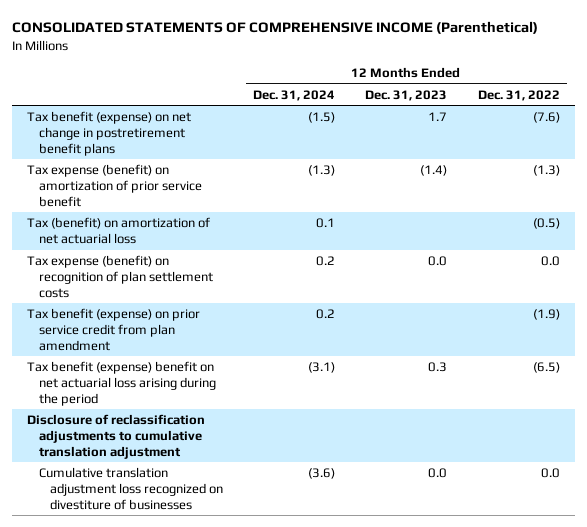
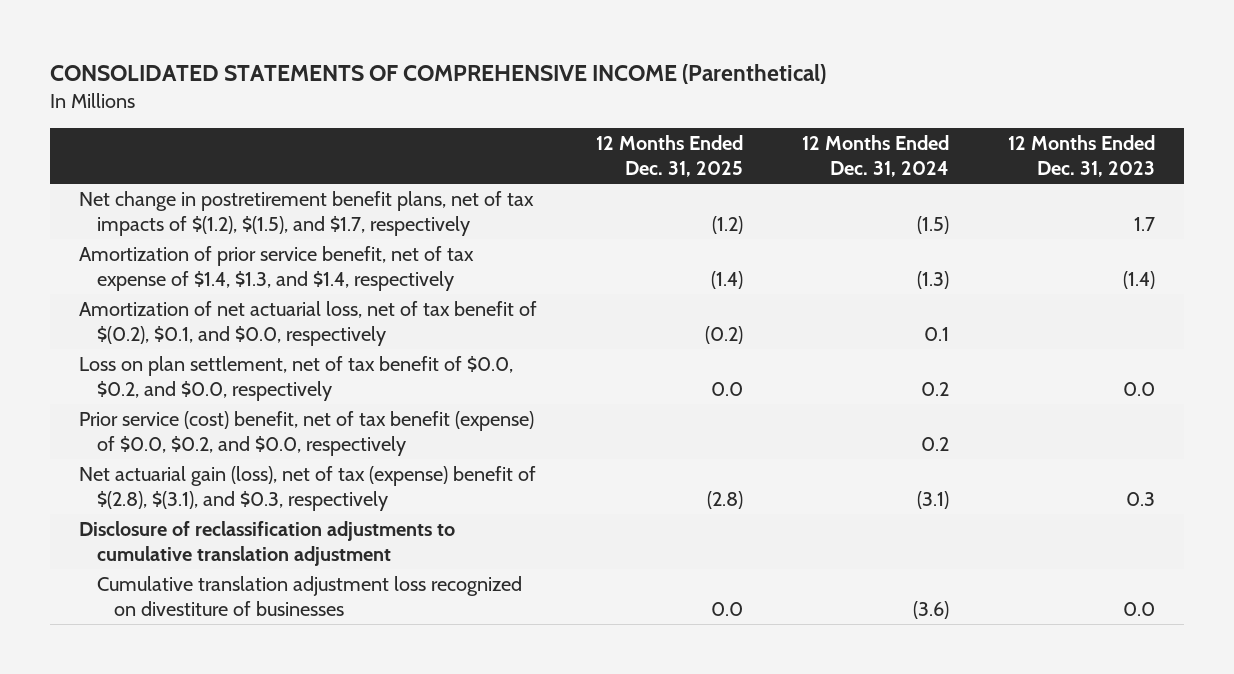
[477,89,560,101] Dec. 31, 2022 -> none
none -> [596,135,744,178] 12 Months Ended Dec. 31, 2025
[27,110,192,156] Tax benefit (expense) on net change in postretirement benefit plans -> [79,191,535,237] Net change in postretirement benefit plans, net of tax impacts of $(1.2), $(1.5), and $1.7, respectively
[27,163,202,207] Tax expense (benefit) on amortization of prior service benefit -> [79,246,475,292] Amortization of prior service benefit, net of tax expense of $1.4, $1.3, and $1.4, respectively
[27,216,211,244] Tax (benefit) on amortization of net actuarial loss -> [79,301,538,347] Amortization of net actuarial loss, net of tax benefit of $(0.2), $0.1, and $0.0, respectively
[27,254,213,298] Tax expense (benefit) on recognition of plan settlement costs -> [79,356,514,402] Loss on plan settlement, net of tax benefit of $0.0, $0.2, and $0.0, respectively
[27,307,201,351] Tax benefit (expense) on prior service credit from plan amendment -> [79,411,535,457] Prior service (cost) benefit, net of tax benefit (expense) of $0.0, $0.2, and $0.0, respectively
[27,360,216,406] Tax benefit (expense) benefit on net actuarial loss arising during the period -> [79,466,537,512] Net actuarial gain (loss), net of tax (expense) benefit of $(2.8), $(3.1), and $0.3, respectively

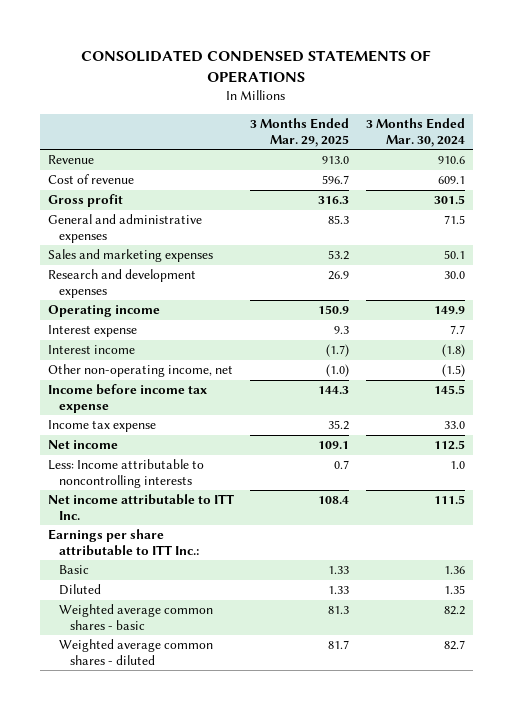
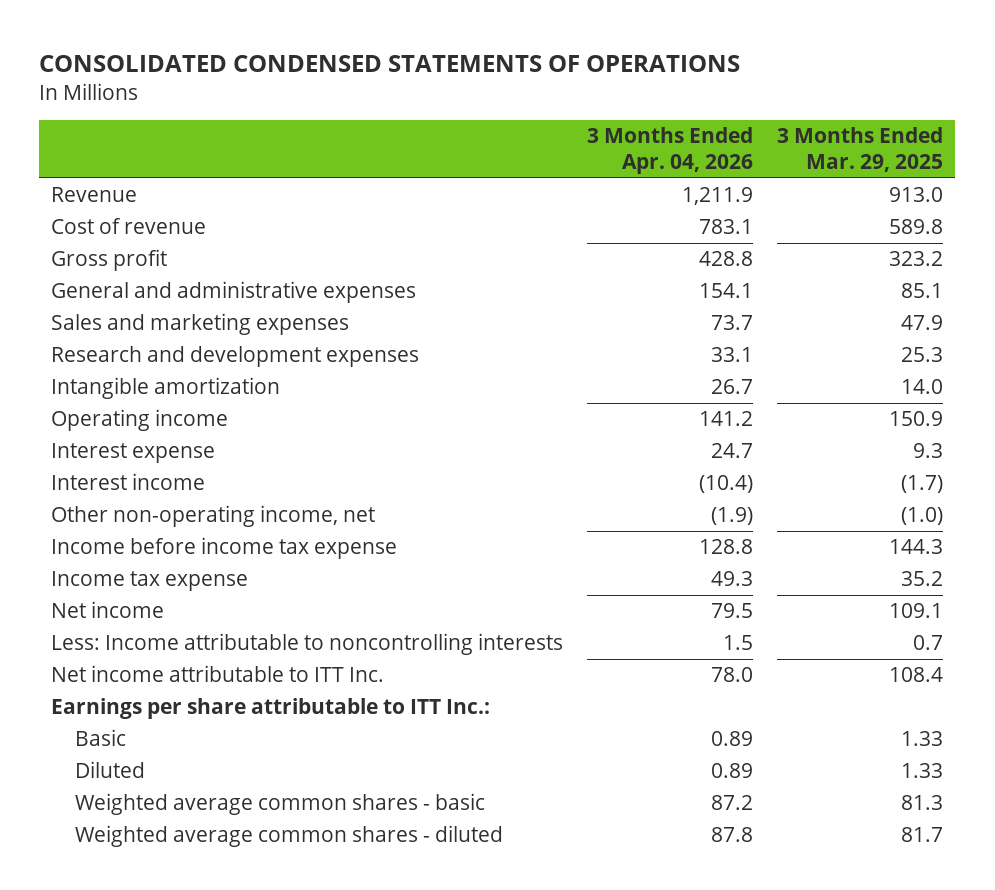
[365,118,465,147] 3 Months Ended Mar. 30, 2024 -> none
none -> [587,127,754,175] 3 Months Ended Apr. 04, 2026
[322,175,350,185] 596.7 -> [889,219,944,235] 589.8
[318,196,350,205] 316.3 -> [889,251,944,267] 323.2
[328,215,350,225] 85.3 -> [901,283,944,299] 85.1
[328,250,350,261] 53.2 -> [901,315,944,331] 47.9
[328,271,350,281] 26.9 -> [901,347,944,363] 25.3
none -> [51,377,281,400] Intangible amortization

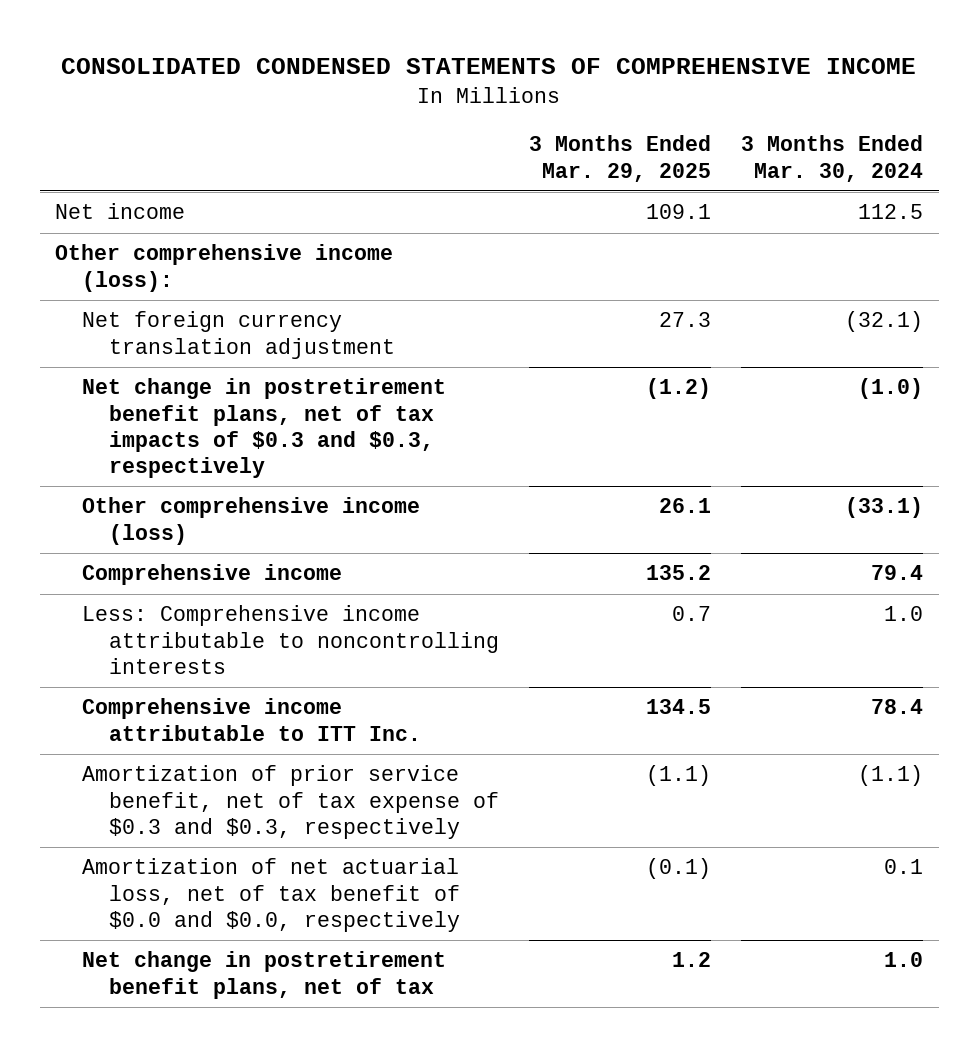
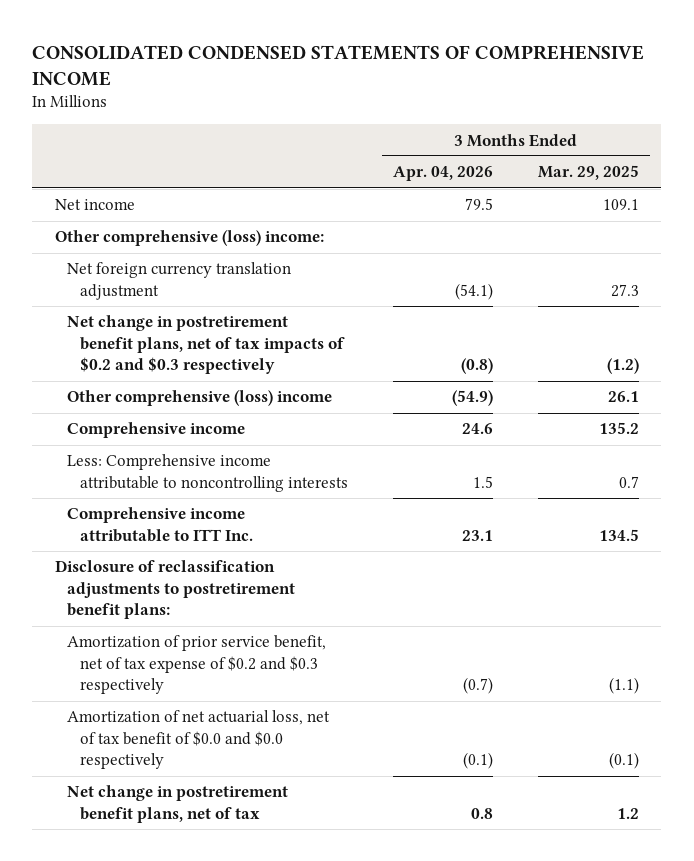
[741,135,924,182] 3 Months Ended Mar. 30, 2024 -> none
none -> [392,166,493,182] Apr. 04, 2026
[55,244,394,292] Other comprehensive income (loss): -> [54,230,324,247] Other comprehensive (loss) income:
[82,378,447,478] Net change in postretirement benefit plans, net of tax impacts of $0.3 and $0.3, respectively -> [67,315,345,375] Net change in postretirement benefit plans, net of tax impacts of $0.2 and $0.3 respectively
[82,497,421,545] Other comprehensive income (loss) -> [67,390,333,407] Other comprehensive (loss) income
none -> [54,560,296,620] Disclosure of reclassification adjustments to postretirement benefit plans:
[82,765,499,839] Amortization of prior service benefit, net of tax expense of $0.3 and $0.3, respectively -> [67,635,327,695] Amortization of prior service benefit, net of tax expense of $0.2 and $0.3 respectively
[82,858,460,932] Amortization of net actuarial loss, net of tax benefit of $0.0 and $0.0, respectively -> [67,710,331,770] Amortization of net actuarial loss, net of tax benefit of $0.0 and $0.0 respectively

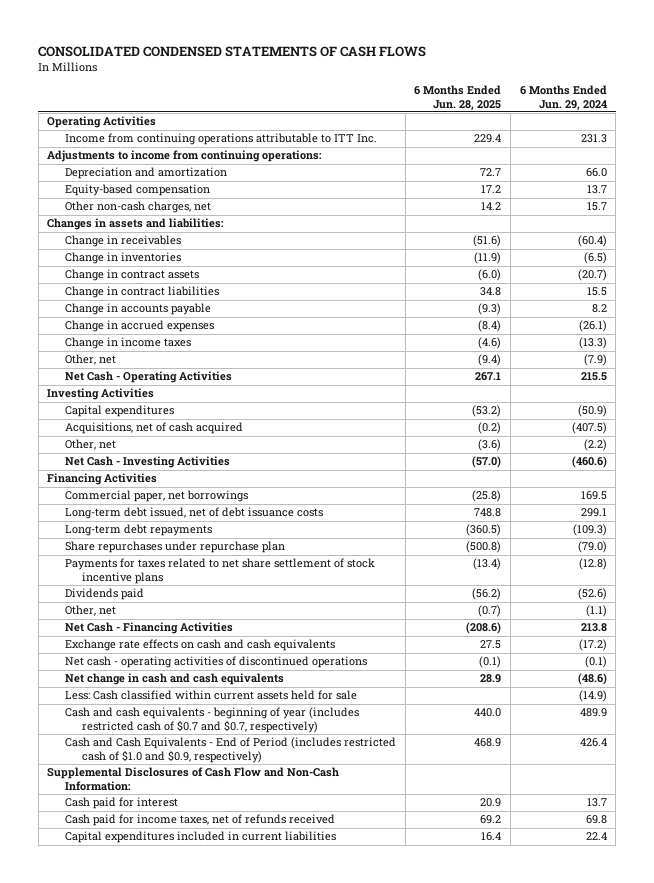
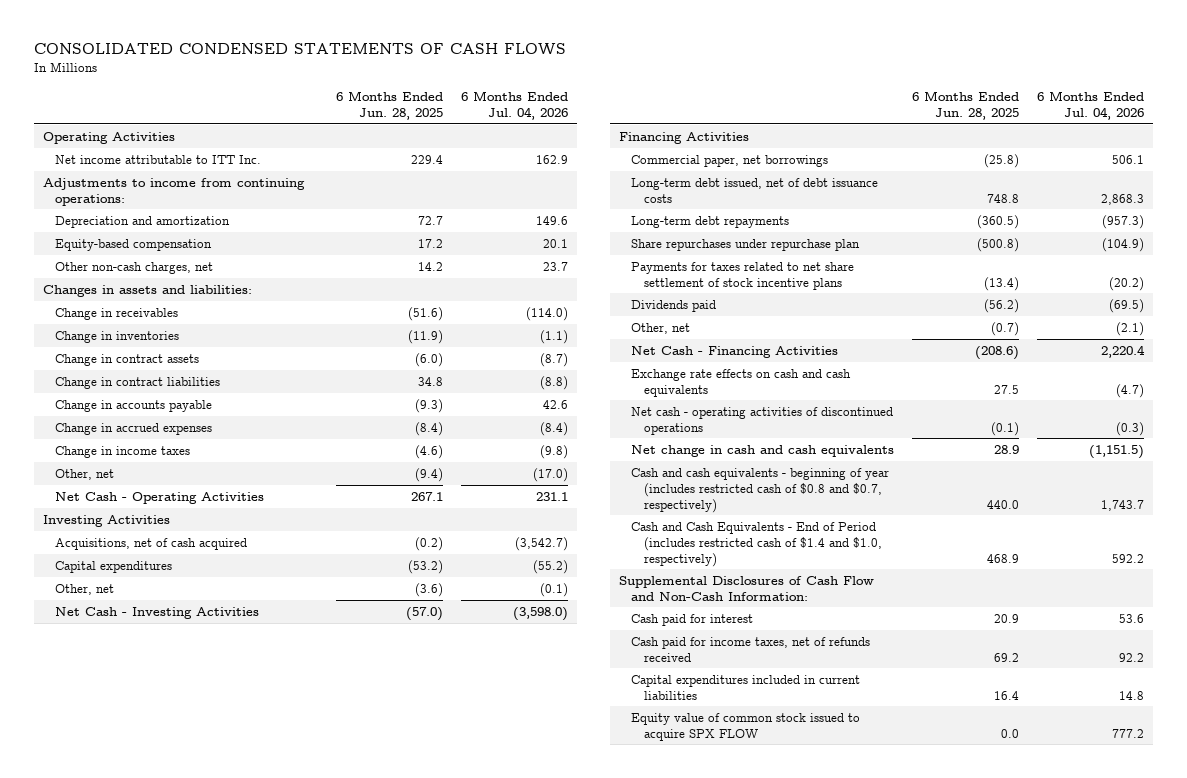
[519,85,607,110] 6 Months Ended Jun. 29, 2024 -> none
none -> [461,90,569,120] 6 Months Ended Jul. 04, 2026
[64,133,377,146] Income from continuing operations attributable to ITT Inc. -> [55,154,262,164] Net income attributable to ITT Inc.
[64,405,174,418] Capital expenditures -> [55,560,173,573] Capital expenditures
[64,690,357,701] Less: Cash classified within current assets held for sale -> none
[64,707,359,733] Cash and cash equivalents - beginning of year (includes restricted cash of $0.7 and $0.7, respectively) -> [631,467,890,513] Cash and cash equivalents - beginning of year (includes restricted cash of $0.8 and $0.7, respectively)
[64,737,396,763] Cash and Cash Equivalents - End of Period (includes restricted cash of $1.0 and $0.9, respectively) -> [631,521,882,567] Cash and Cash Equivalents - End of Period (includes restricted cash of $1.4 and $1.0, respectively)
none -> [631,712,861,741] Equity value of common stock issued to acquire SPX FLOW

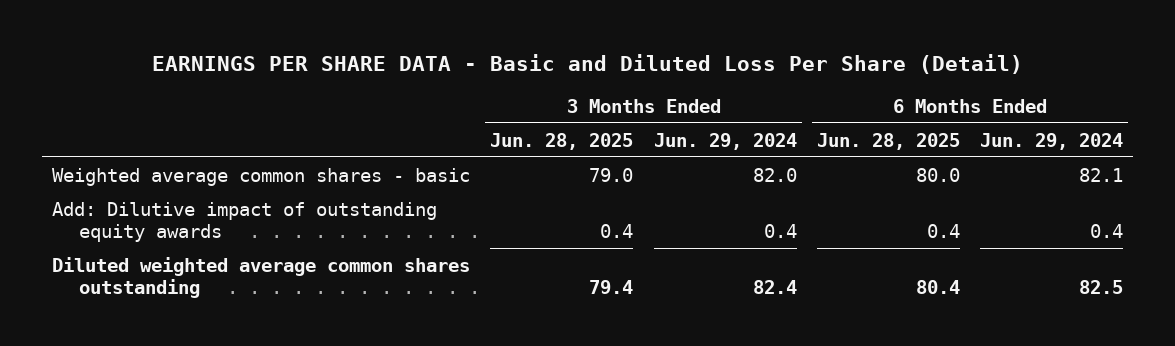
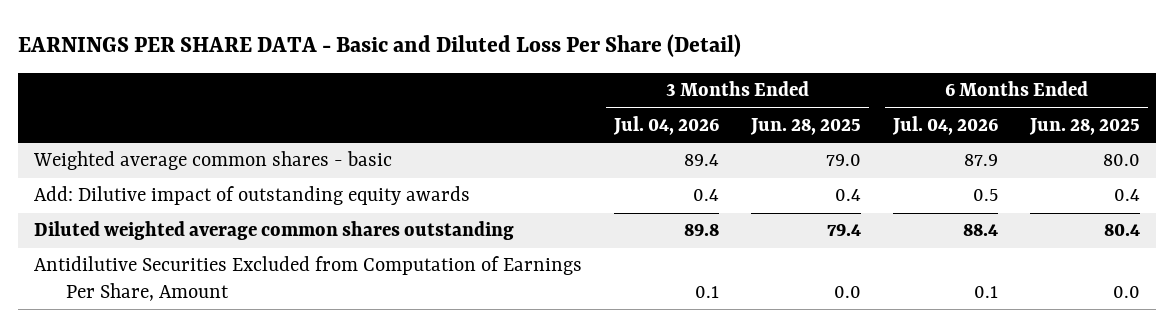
[653,132,797,150] Jun. 29, 2024 -> none
[980,132,1124,150] Jun. 29, 2024 -> none
none -> [613,116,720,136] Jul. 04, 2026
none -> [892,116,999,136] Jul. 04, 2026
none -> [34,256,583,301] Antidilutive Securities Excluded from Computation of Earnings Per Share, Amount

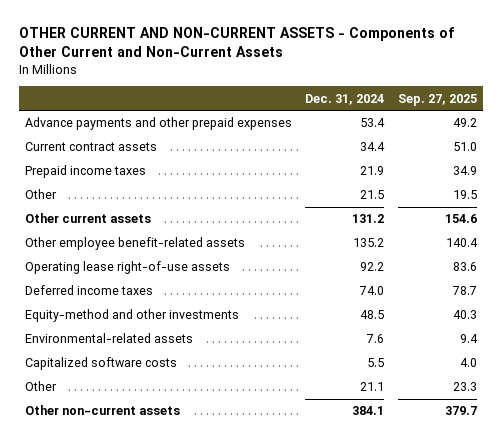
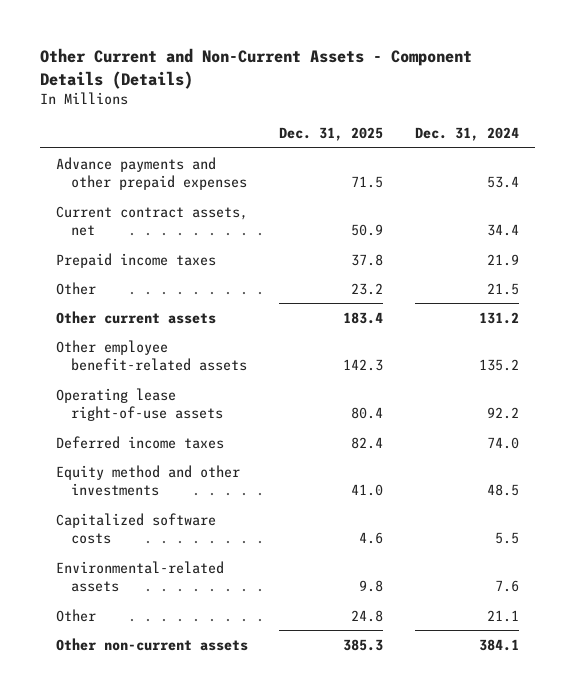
[18,26,455,58] OTHER CURRENT AND NON-CURRENT ASSETS - Components of Other Current and Non-Current Assets -> [39,48,472,89] Other Current and Non-Current Assets - Component Details (Details)
[397,93,477,106] Sep. 27, 2025 -> none
none -> [279,127,384,142] Dec. 31, 2025
[25,142,158,152] Current contract assets -> [55,205,248,237] Current contract assets, net
[25,309,240,323] Equity-method and other investments -> [55,464,240,497] Equity method and other investments
[25,333,194,344] Environmental-related assets -> [55,560,224,593] Environmental-related assets

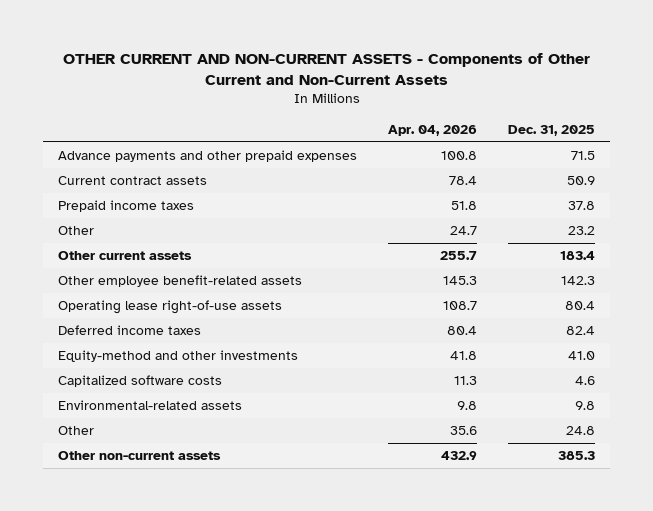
[39,48,472,89] Other Current and Non-Current Assets - Component Details (Details) -> [62,52,590,85] OTHER CURRENT AND NON-CURRENT ASSETS - Components of Other Current and Non-Current Assets
[415,127,520,142] Dec. 31, 2024 -> none
none -> [388,125,478,137] Apr. 04, 2026
[55,205,248,237] Current contract assets, net -> [58,176,208,186] Current contract assets
[55,464,240,497] Equity method and other investments -> [58,350,299,363] Equity-method and other investments

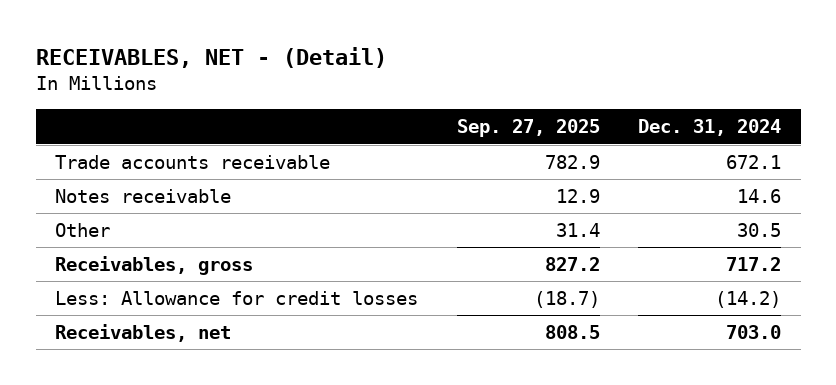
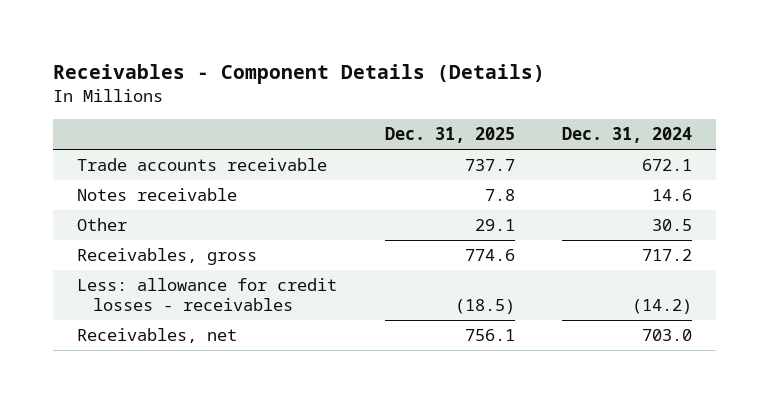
[35,46,387,68] RECEIVABLES, NET - (Detail) -> [52,64,545,85] Receivables - Component Details (Details)
[456,119,600,138] Sep. 27, 2025 -> none
none -> [384,126,515,143] Dec. 31, 2025
[55,291,419,306] Less: Allowance for credit losses -> [76,278,337,311] Less: allowance for credit losses - receivables

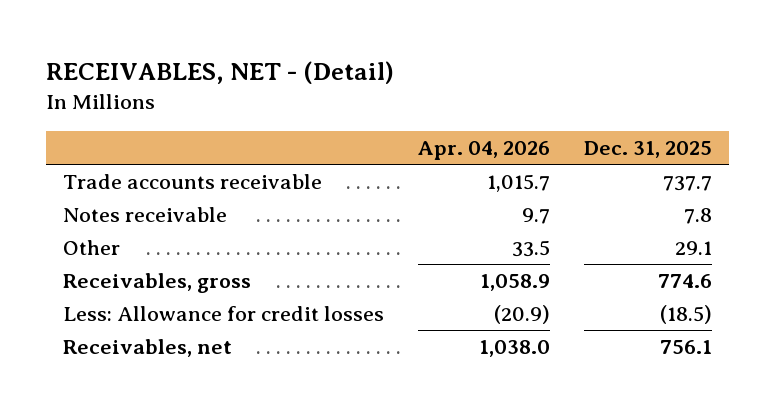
[52,64,545,85] Receivables - Component Details (Details) -> [46,61,395,85] RECEIVABLES, NET - (Detail)
[562,126,693,143] Dec. 31, 2024 -> none
none -> [418,141,551,161] Apr. 04, 2026
[76,278,337,311] Less: allowance for credit losses - receivables -> [63,306,385,322] Less: Allowance for credit losses

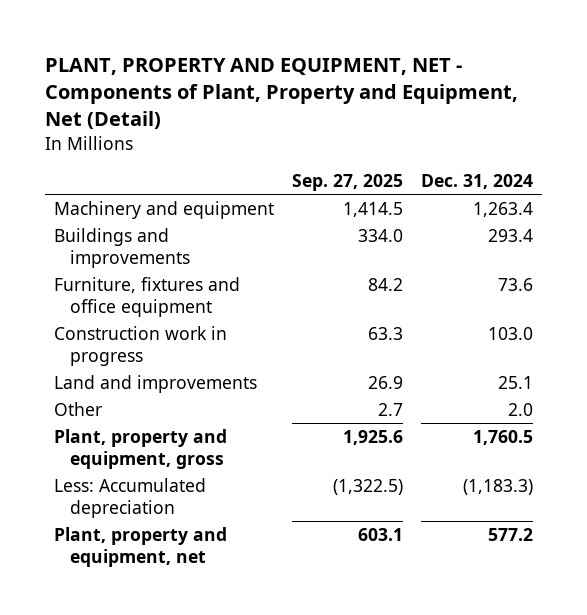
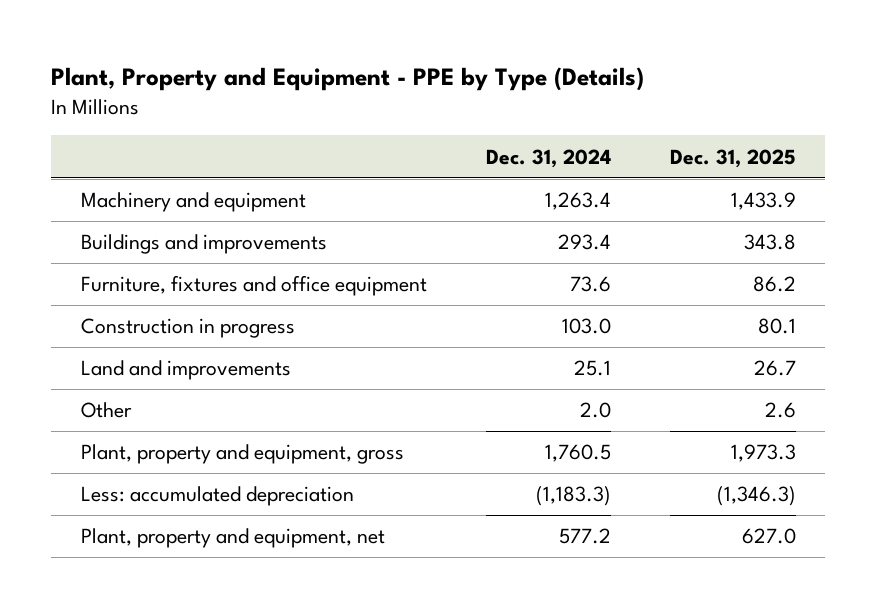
[44,57,518,129] PLANT, PROPERTY AND EQUIPMENT, NET - Components of Plant, Property and Equipment, Net (Detail) -> [51,66,645,91] Plant, Property and Equipment - PPE by Type (Details)
[291,173,403,191] Sep. 27, 2025 -> none
none -> [669,148,796,168] Dec. 31, 2025
[53,326,227,366] Construction work in progress -> [80,318,295,339] Construction in progress
[53,478,206,518] Less: Accumulated depreciation -> [80,486,354,507] Less: accumulated depreciation

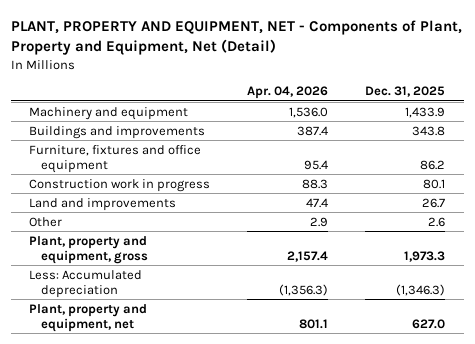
[51,66,645,91] Plant, Property and Equipment - PPE by Type (Details) -> [10,19,462,56] PLANT, PROPERTY AND EQUIPMENT, NET - Components of Plant, Property and Equipment, Net (Detail)
[485,148,611,168] Dec. 31, 2024 -> none
none -> [247,86,329,100] Apr. 04, 2026
[80,318,295,339] Construction in progress -> [29,178,211,192] Construction work in progress
[80,486,354,507] Less: accumulated depreciation -> [29,269,143,299] Less: Accumulated depreciation

